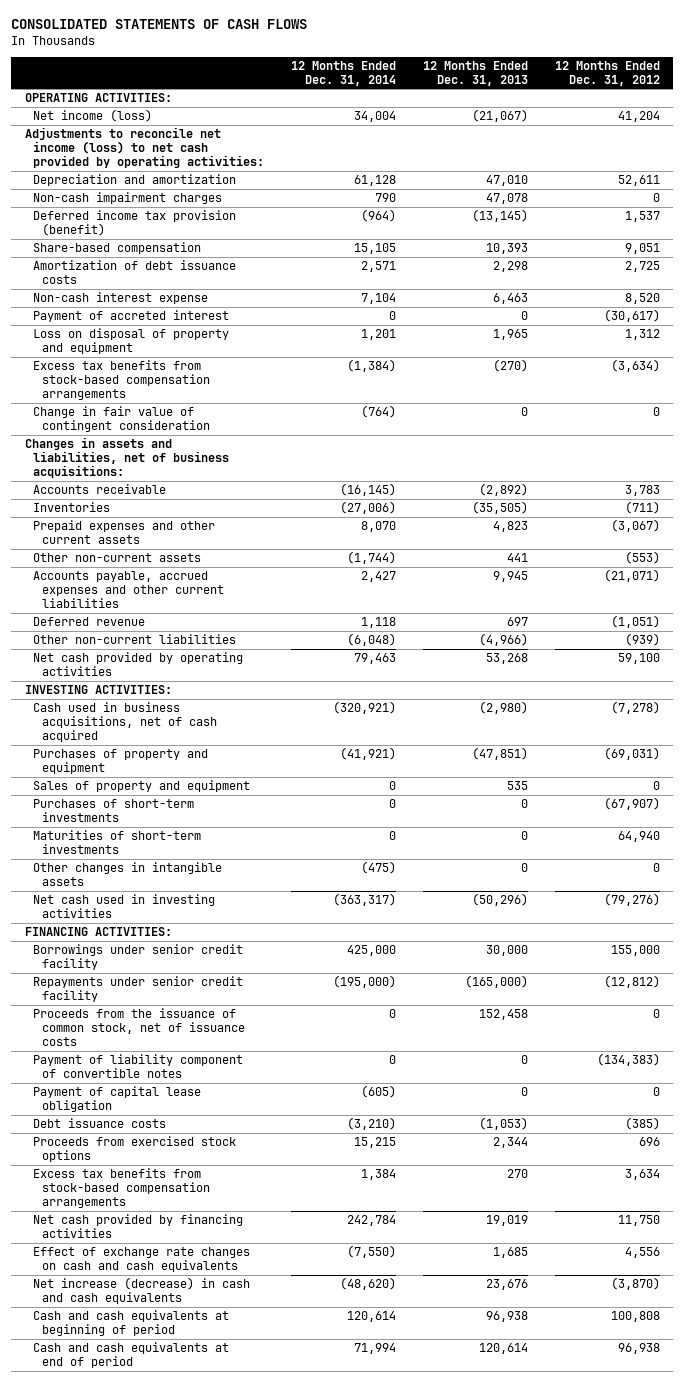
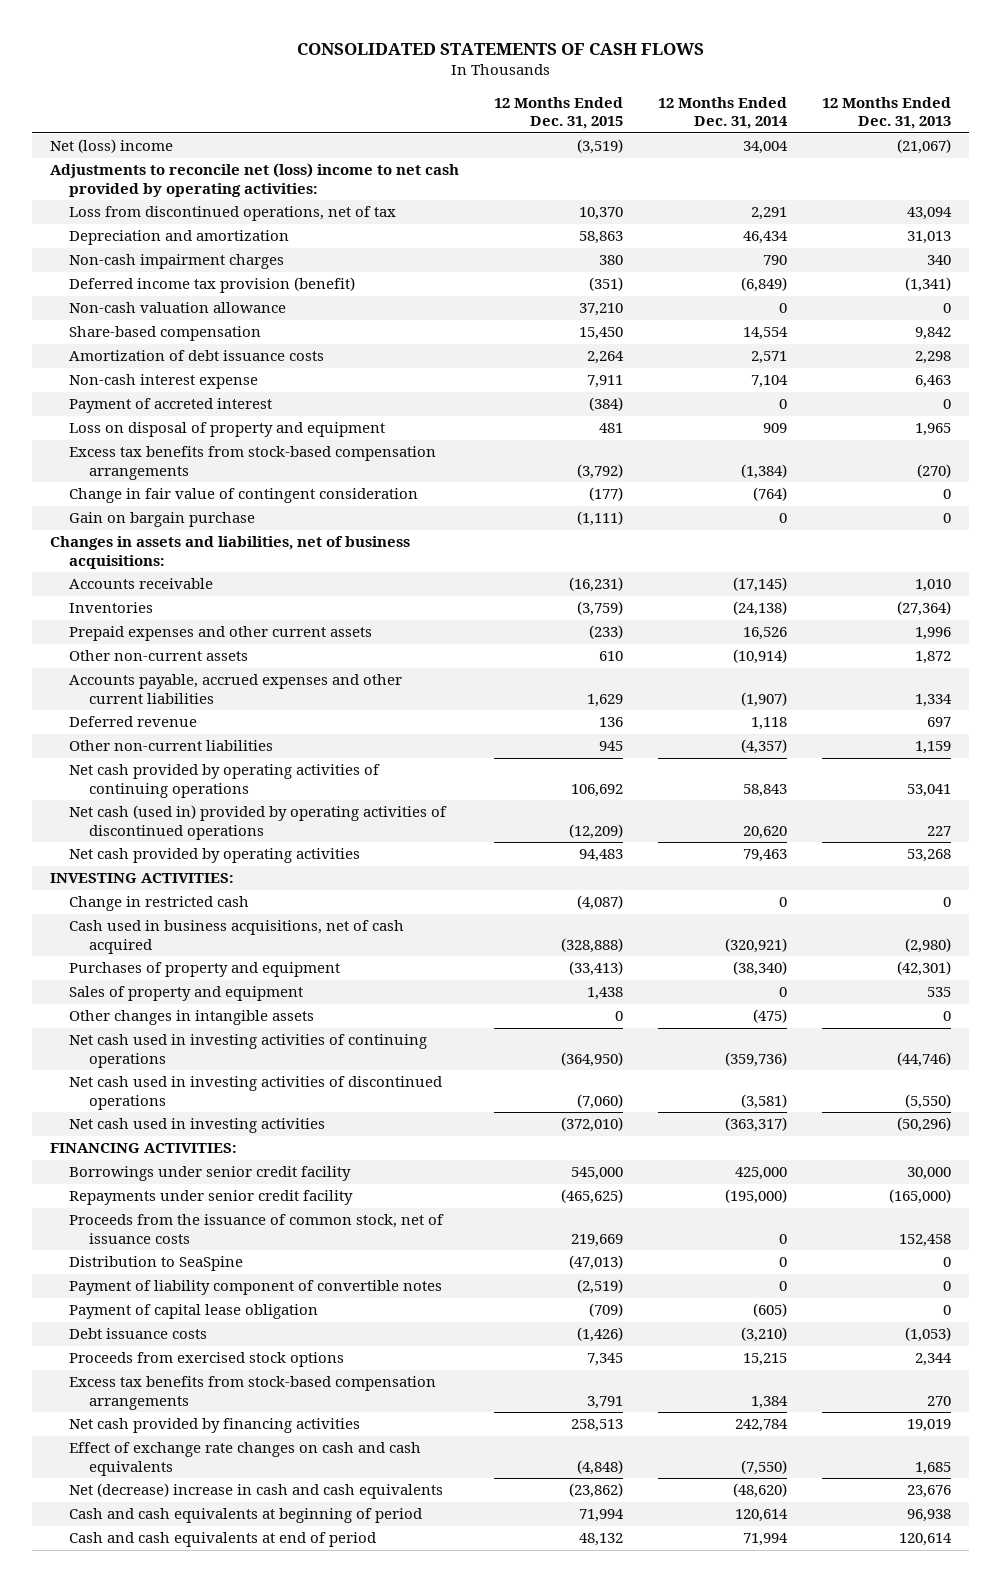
[554,60,660,86] 12 Months Ended Dec. 31, 2012 -> none
none -> [493,96,623,130] 12 Months Ended Dec. 31, 2015
[24,93,172,103] OPERATING ACTIVITIES: -> none
[33,109,153,123] Net income (loss) -> [49,139,173,154] Net (loss) income
[24,127,265,169] Adjustments to reconcile net income (loss) to net cash provided by operating activities: -> [49,163,459,197] Adjustments to reconcile net (loss) income to net cash provided by operating activities:
none -> [69,206,397,222] Loss from discontinued operations, net of tax
[354,175,397,187] 61,128 -> [743,231,789,245] 46,434
[486,175,529,187] 47,010 -> [907,231,952,245] 31,013
[486,193,529,205] 47,078 -> [927,255,952,266] 340
[361,209,397,223] (964) -> [741,277,788,293] (6,849)
[472,209,529,223] (13,145) -> [905,277,952,293] (1,341)
none -> [69,302,287,314] Non-cash valuation allowance
[354,243,397,255] 15,105 -> [743,327,789,341] 14,554
[486,243,529,255] 10,393 -> [915,327,952,341] 9,842
[361,329,397,341] 1,201 -> [763,423,788,434] 909
none -> [69,512,256,528] Gain on bargain purchase
[340,483,397,497] (16,145) -> [733,577,788,593] (17,145)
[479,483,529,497] (2,892) -> [915,579,952,593] 1,010
[340,501,397,515] (27,006) -> [733,601,788,617] (24,138)
[472,501,529,515] (35,505) -> [897,601,952,617] (27,364)
[361,521,397,533] 8,070 -> [743,627,788,641] 16,526
[493,521,529,533] 4,823 -> [915,627,952,641] 1,996
[347,551,397,565] (1,744) -> [733,649,788,665] (10,914)
[507,553,529,563] 441 -> [915,651,952,665] 1,872
[361,571,397,583] 2,427 -> [741,691,788,707] (1,907)
[493,571,529,583] 9,945 -> [915,693,953,707] 1,334
[347,633,397,647] (6,048) -> [741,739,788,755] (4,357)
[479,633,529,647] (4,966) -> [915,741,952,755] 1,159
none -> [69,764,381,798] Net cash provided by operating activities of continuing operations
none -> [69,805,448,840] Net cash (used in) provided by operating activities of discontinued operations
none -> [69,896,250,912] Change in restricted cash
[340,747,397,761] (41,921) -> [733,961,788,977] (38,340)
[472,747,529,761] (47,851) -> [897,961,952,977] (42,301)
[33,799,195,823] Purchases of short-term investments -> none
[33,830,202,855] Maturities of short-term investments -> none
none -> [69,1034,428,1068] Net cash used in investing activities of continuing operations
none -> [69,1076,443,1110] Net cash used in investing activities of discontinued operations
none -> [69,1256,244,1272] Distribution to SeaSpine
[33,1277,251,1305] Net increase (decrease) in cash and cash equivalents -> [69,1483,444,1500] Net (decrease) increase in cash and cash equivalents

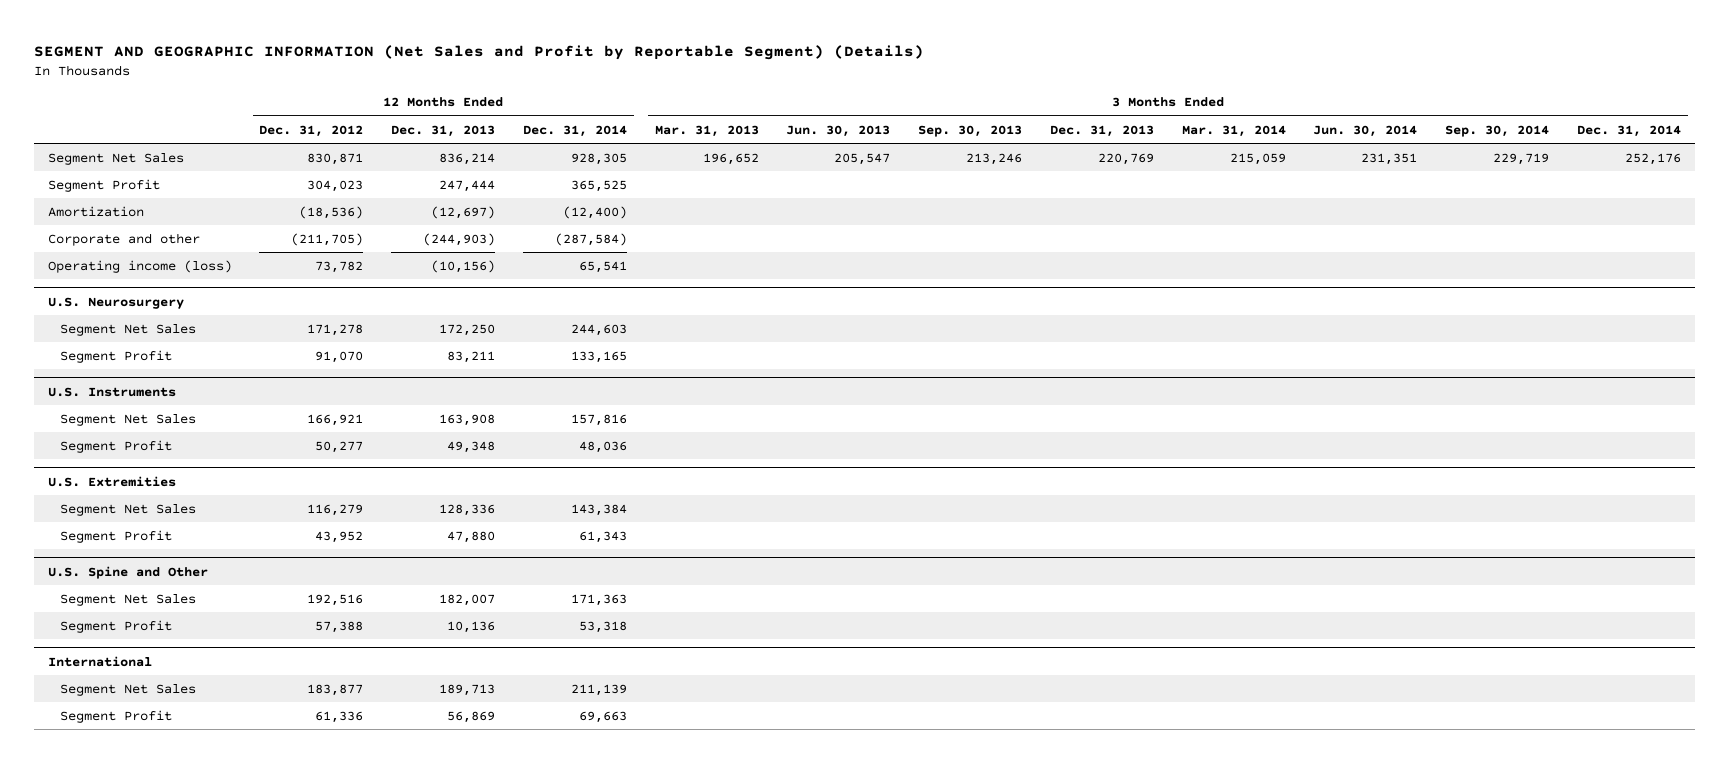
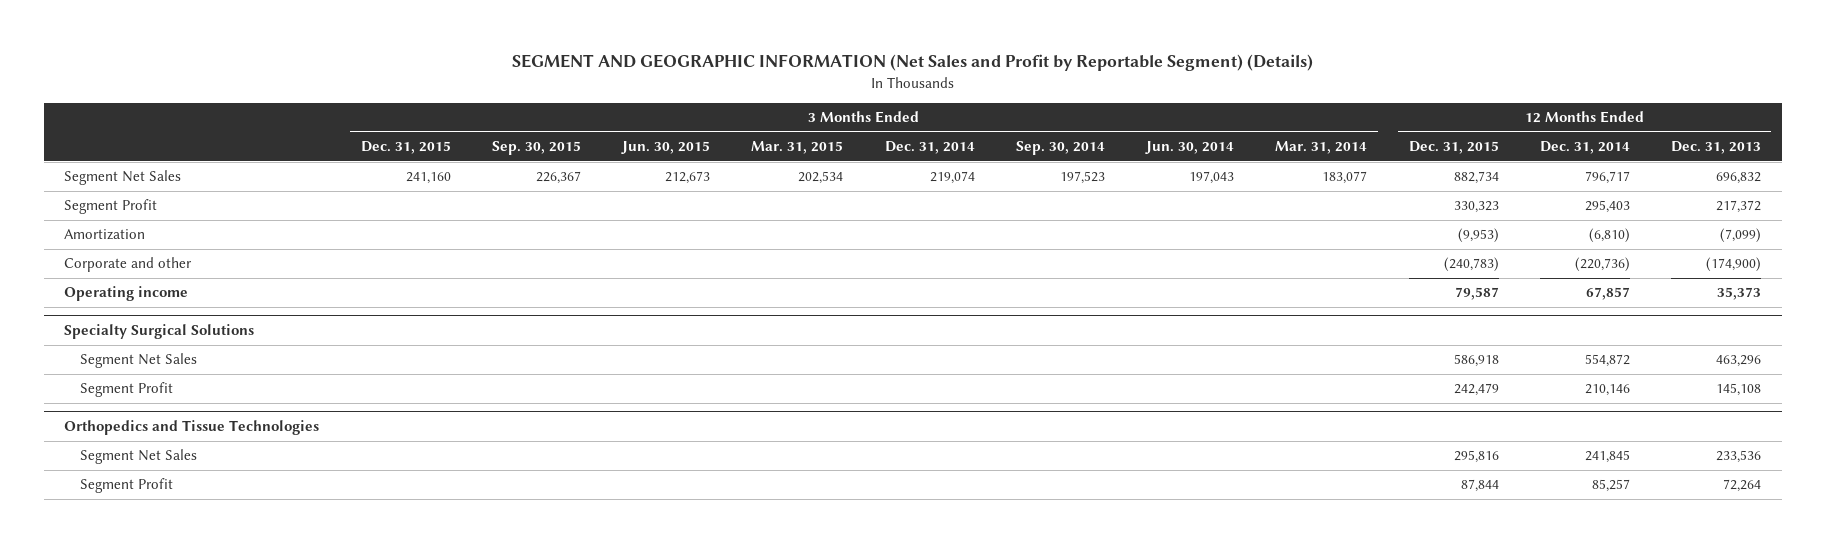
[259,124,364,137] Dec. 31, 2012 -> none
[654,124,759,137] Mar. 31, 2013 -> none
[786,124,891,137] Jun. 30, 2013 -> none
[918,124,1023,137] Sep. 30, 2013 -> none
[1049,124,1154,137] Dec. 31, 2013 -> none
none -> [360,141,451,155] Dec. 31, 2015
none -> [491,141,581,156] Sep. 30, 2015
none -> [621,141,711,155] Jun. 30, 2015
none -> [751,141,844,155] Mar. 31, 2015
none -> [1408,141,1499,155] Dec. 31, 2015
[47,475,176,487] U.S. Extremities -> none
[60,503,197,516] Segment Net Sales -> none
[60,529,173,543] Segment Profit -> none
[47,565,208,579] U.S. Spine and Other -> none
[60,593,197,606] Segment Net Sales -> none
[60,619,173,633] Segment Profit -> none
[47,655,152,667] International -> none
[60,683,197,696] Segment Net Sales -> none
[60,709,173,723] Segment Profit -> none
[439,152,496,165] 836,214 -> [1716,172,1762,185] 696,832
[570,152,627,165] 928,305 -> [1584,171,1630,185] 796,717
[1229,152,1286,165] 215,059 -> [1322,171,1368,185] 183,077
[1361,152,1418,165] 231,351 -> [1189,171,1235,185] 197,043
[1493,152,1550,165] 229,719 -> [1059,171,1105,185] 197,523
[1624,152,1681,165] 252,176 -> [929,171,975,185] 219,074
[439,179,496,192] 247,444 -> [1716,200,1762,214] 217,372
[570,179,627,192] 365,525 -> [1584,200,1630,214] 295,403
[431,205,496,219] (12,697) -> [1720,228,1762,244] (7,099)
[562,205,627,219] (12,400) -> [1588,228,1630,244] (6,810)
[423,232,496,246] (244,903) -> [1706,257,1762,273] (174,900)
[554,232,627,246] (287,584) -> [1574,257,1630,273] (220,736)
[47,259,232,273] Operating income (loss) -> [64,286,189,302] Operating income
[431,259,496,273] (10,156) -> [1717,287,1762,301] 35,373
[578,260,627,273] 65,541 -> [1585,287,1630,301] 67,857
[47,296,184,309] U.S. Neurosurgery -> [64,324,255,340] Specialty Surgical Solutions
[439,323,496,336] 172,250 -> [1716,355,1762,368] 463,296
[570,323,627,336] 244,603 -> [1584,354,1630,368] 554,872
[447,350,496,363] 83,211 -> [1716,383,1762,397] 145,108
[570,350,627,363] 133,165 -> [1584,384,1630,397] 210,146
[47,386,176,397] U.S. Instruments -> [64,420,320,436] Orthopedics and Tissue Technologies
[439,413,496,426] 163,908 -> [1716,450,1762,464] 233,536
[570,413,627,426] 157,816 -> [1584,450,1630,464] 241,845
[447,440,496,453] 49,348 -> [1723,479,1762,493] 72,264
[578,440,627,453] 48,036 -> [1591,479,1630,493] 85,257

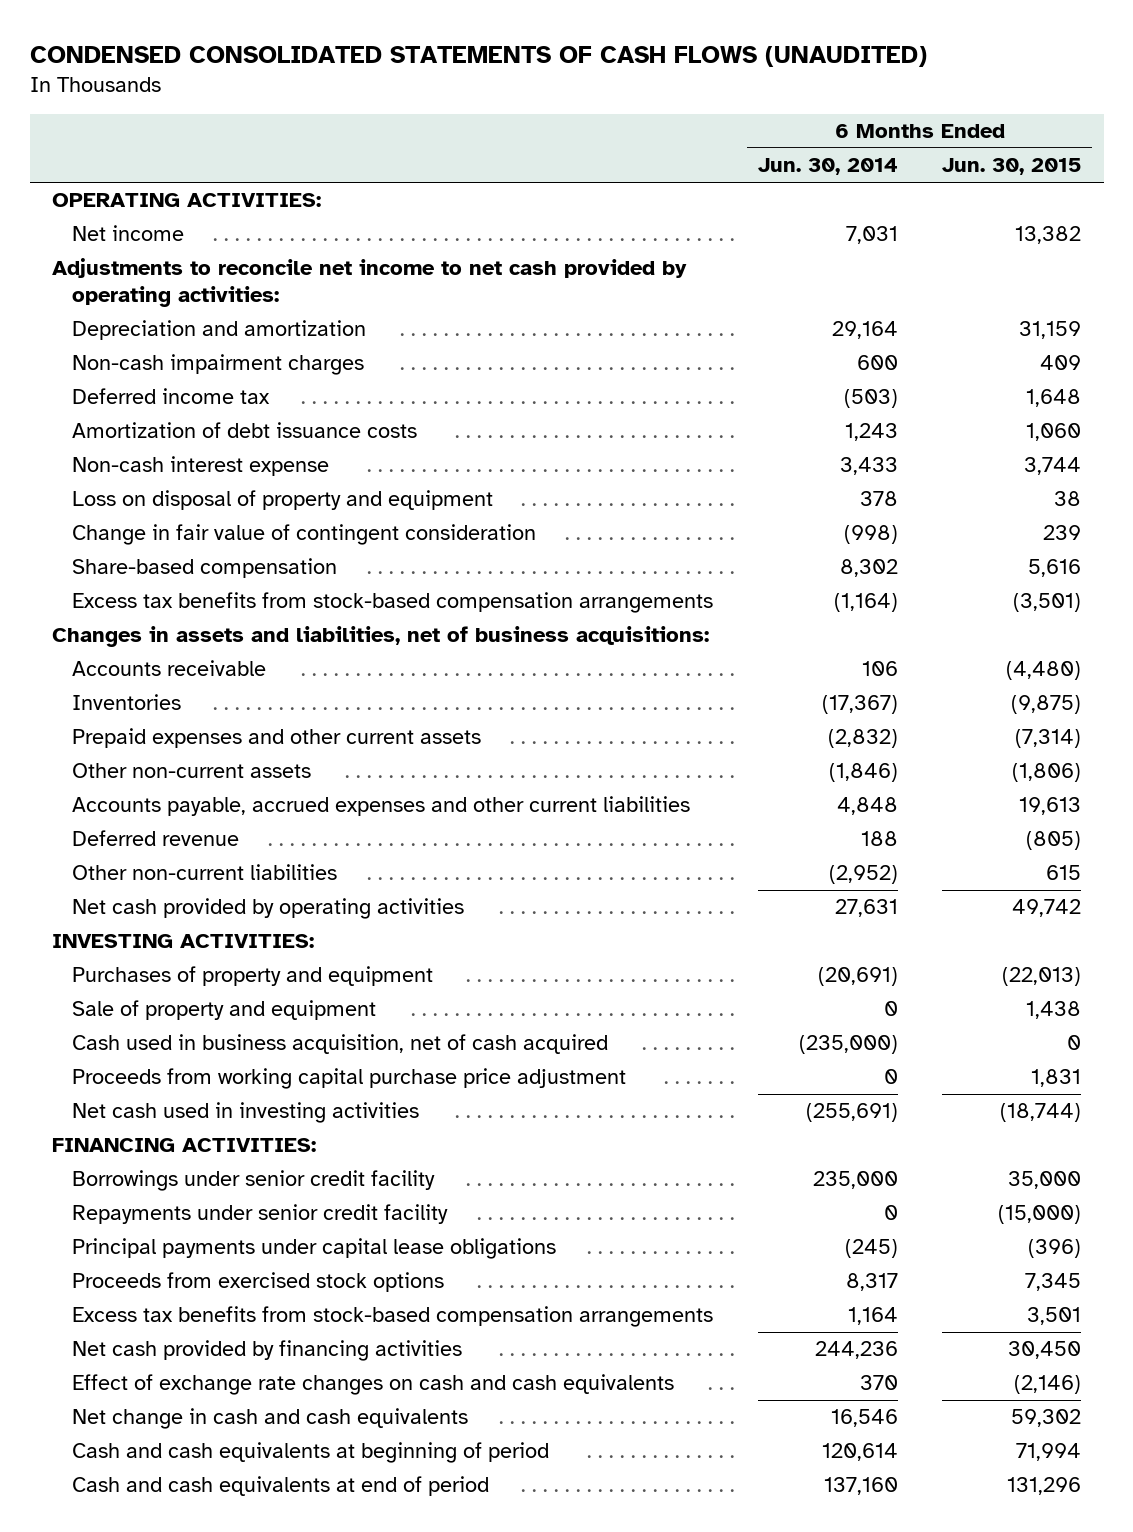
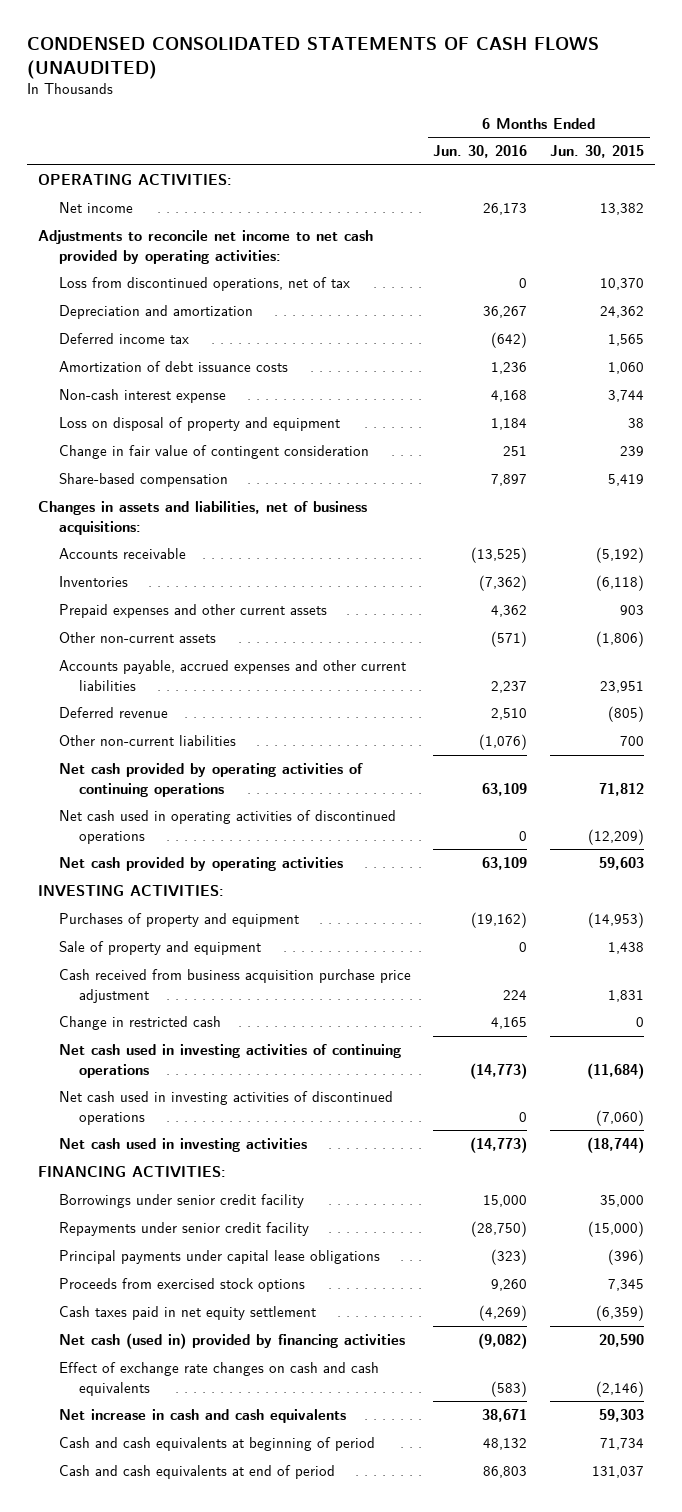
[757,158,898,176] Jun. 30, 2014 -> none
none -> [433,145,528,159] Jun. 30, 2016
[72,354,365,376] Non-cash impairment charges -> none
none -> [58,277,350,292] Loss from discontinued operations, net of tax
[1019,321,1082,340] 31,159 -> [599,306,644,319] 24,362
[1026,389,1082,408] 1,648 -> [607,334,644,347] 1,565
[72,592,714,614] Excess tax benefits from stock-based compensation arrangements -> none
[1028,559,1082,578] 5,616 -> [607,474,644,487] 5,419
[1006,661,1082,681] (4,480) -> [595,547,644,564] (5,192)
[1011,695,1082,715] (9,875) -> [595,575,644,592] (6,118)
[1015,729,1082,749] (7,314) -> [619,605,644,616] 903
[1019,797,1082,816] 19,613 -> [599,680,644,693] 23,951
[1046,865,1082,881] 615 -> [619,736,644,747] 700
none -> [58,763,363,797] Net cash provided by operating activities of continuing operations
none -> [58,810,396,844] Net cash used in operating activities of discontinued operations
[1012,899,1082,918] 49,742 -> [598,857,644,871] 59,603
[1002,967,1082,987] (22,013) -> [587,912,644,929] (14,953)
[72,1034,609,1055] Cash used in business acquisition, net of cash acquired -> none
[72,1068,627,1090] Proceeds from working capital purchase price adjustment -> [58,969,411,1003] Cash received from business acquisition purchase price adjustment
none -> [58,1016,221,1031] Change in restricted cash
none -> [58,1044,401,1078] Net cash used in investing activities of continuing operations
none -> [58,1091,393,1125] Net cash used in investing activities of discontinued operations
[72,1306,714,1328] Excess tax benefits from stock-based compensation arrangements -> none
none -> [58,1306,316,1321] Cash taxes paid in net equity settlement
[72,1340,463,1362] Net cash provided by financing activities -> [58,1333,405,1350] Net cash (used in) provided by financing activities
[1008,1341,1082,1360] 30,450 -> [598,1334,644,1348] 20,590
[72,1408,469,1430] Net change in cash and cash equivalents -> [58,1409,346,1424] Net increase in cash and cash equivalents
[1011,1409,1082,1428] 59,302 -> [598,1409,644,1423] 59,303
[1016,1443,1082,1462] 71,994 -> [599,1438,644,1451] 71,734
[1007,1477,1082,1496] 131,296 -> [591,1466,644,1479] 131,037

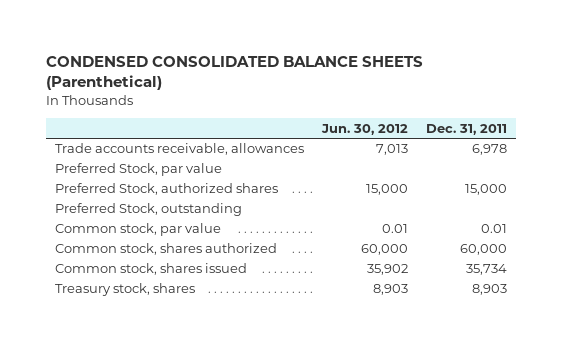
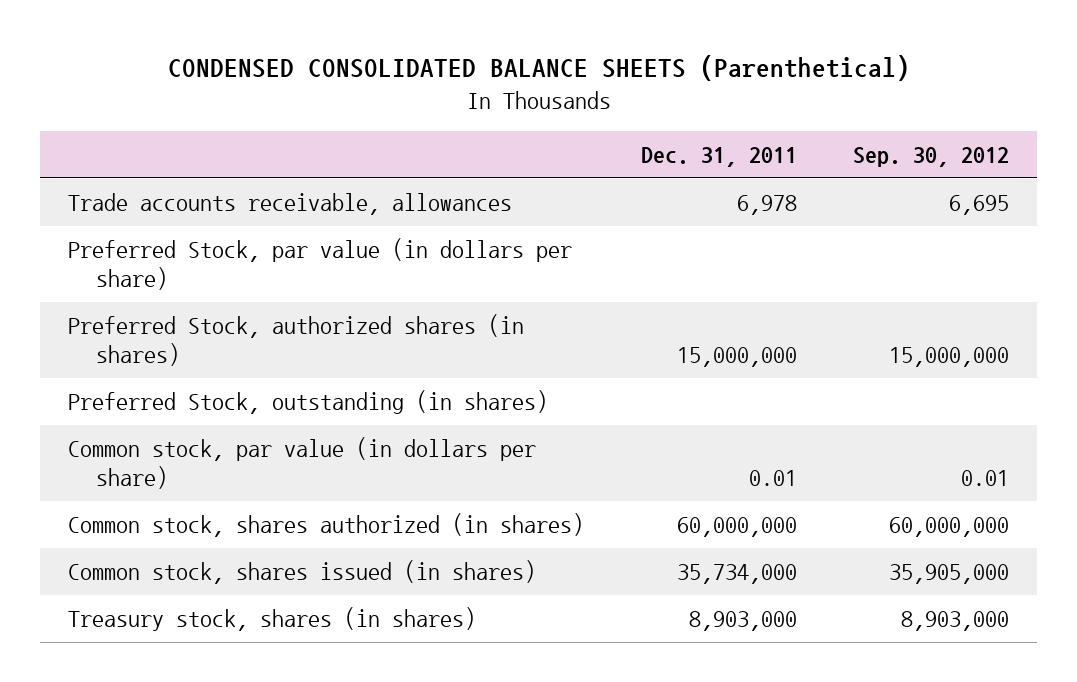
[321,123,409,135] Jun. 30, 2012 -> none
none -> [852,146,1009,167] Sep. 30, 2012
[55,163,223,177] Preferred Stock, par value -> [68,237,573,290] Preferred Stock, par value (in dollars per share)
[55,183,279,196] Preferred Stock, authorized shares -> [68,313,525,366] Preferred Stock, authorized shares (in shares)
[465,184,508,196] 15,000 -> [676,346,797,367] 15,000,000
[55,203,243,217] Preferred Stock, outstanding -> [68,389,549,414] Preferred Stock, outstanding (in shares)
[55,223,222,237] Common stock, par value -> [68,436,537,489] Common stock, par value (in dollars per share)
[55,243,278,256] Common stock, shares authorized -> [68,512,585,537] Common stock, shares authorized (in shares)
[460,244,508,256] 60,000 -> [676,516,797,537] 60,000,000
[55,263,248,276] Common stock, shares issued -> [68,559,537,584] Common stock, shares issued (in shares)
[466,264,508,276] 35,734 -> [676,563,797,584] 35,734,000
[55,283,196,297] Treasury stock, shares -> [68,606,477,631] Treasury stock, shares (in shares)
[472,284,508,296] 8,903 -> [688,610,797,631] 8,903,000

